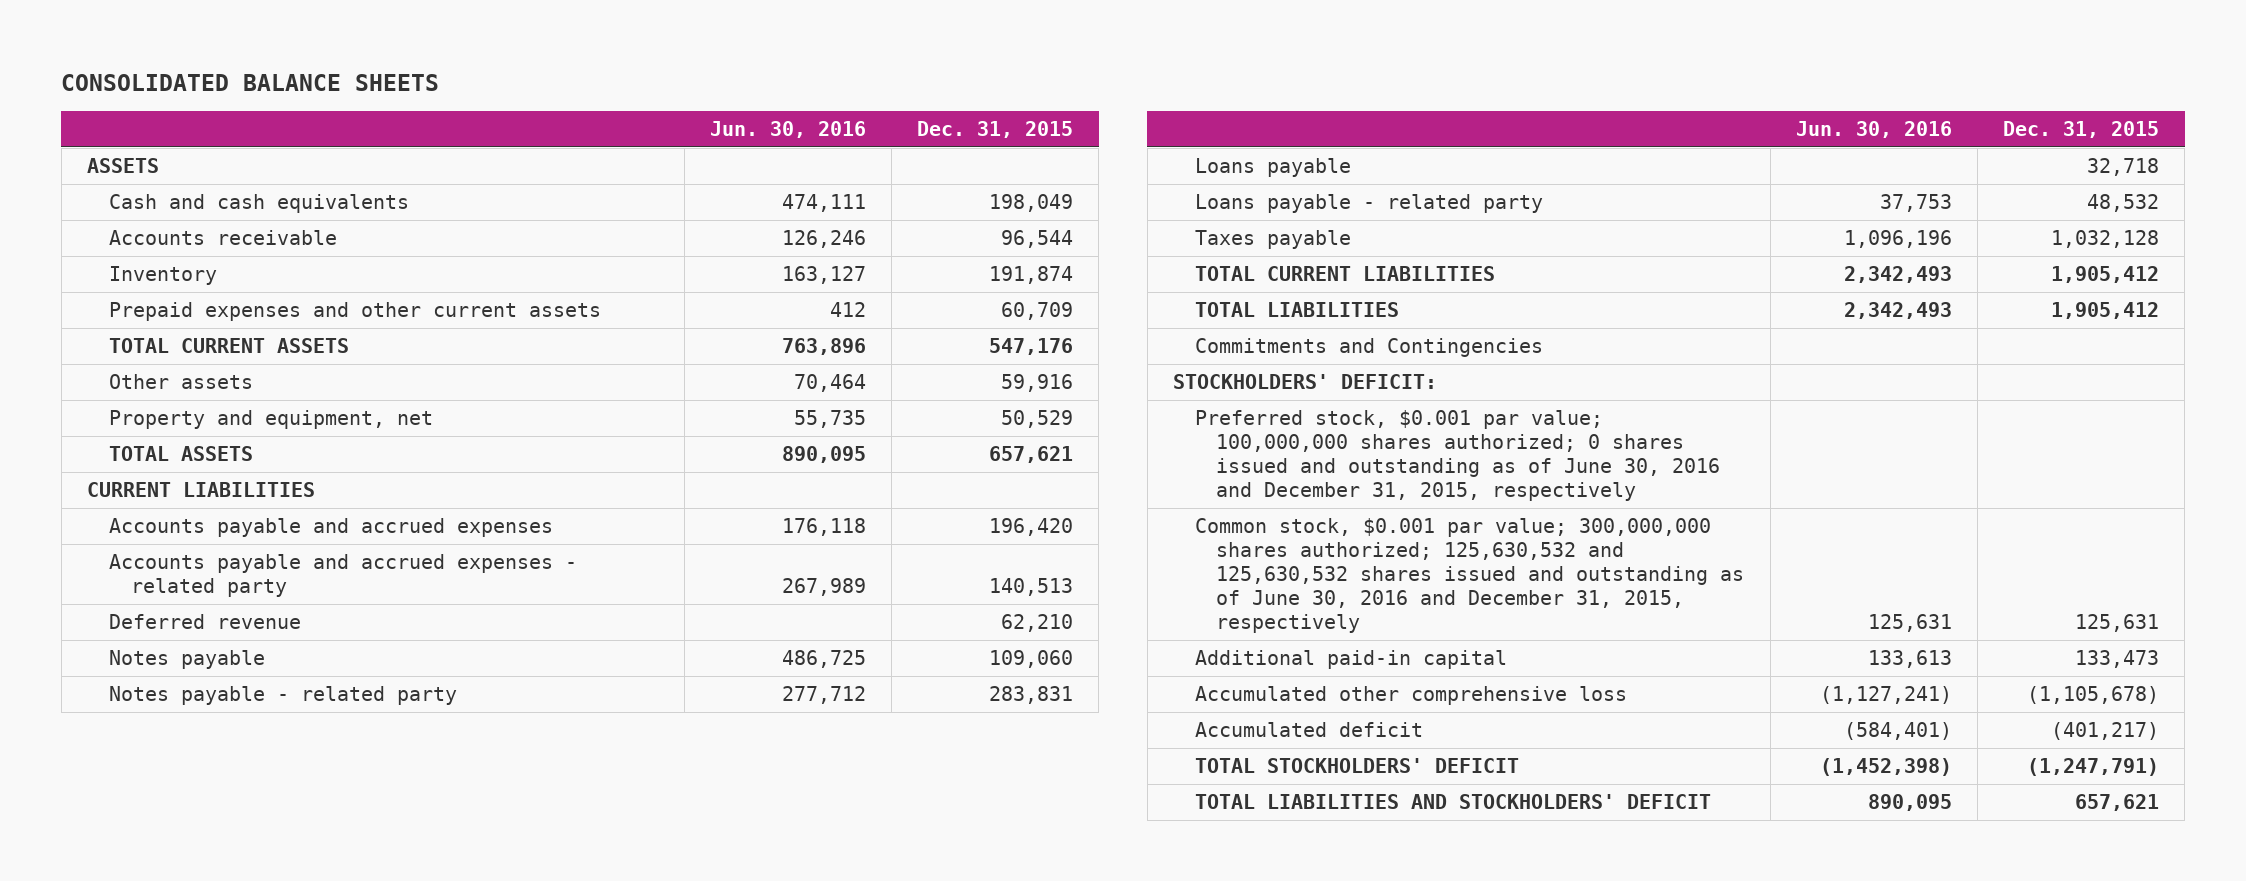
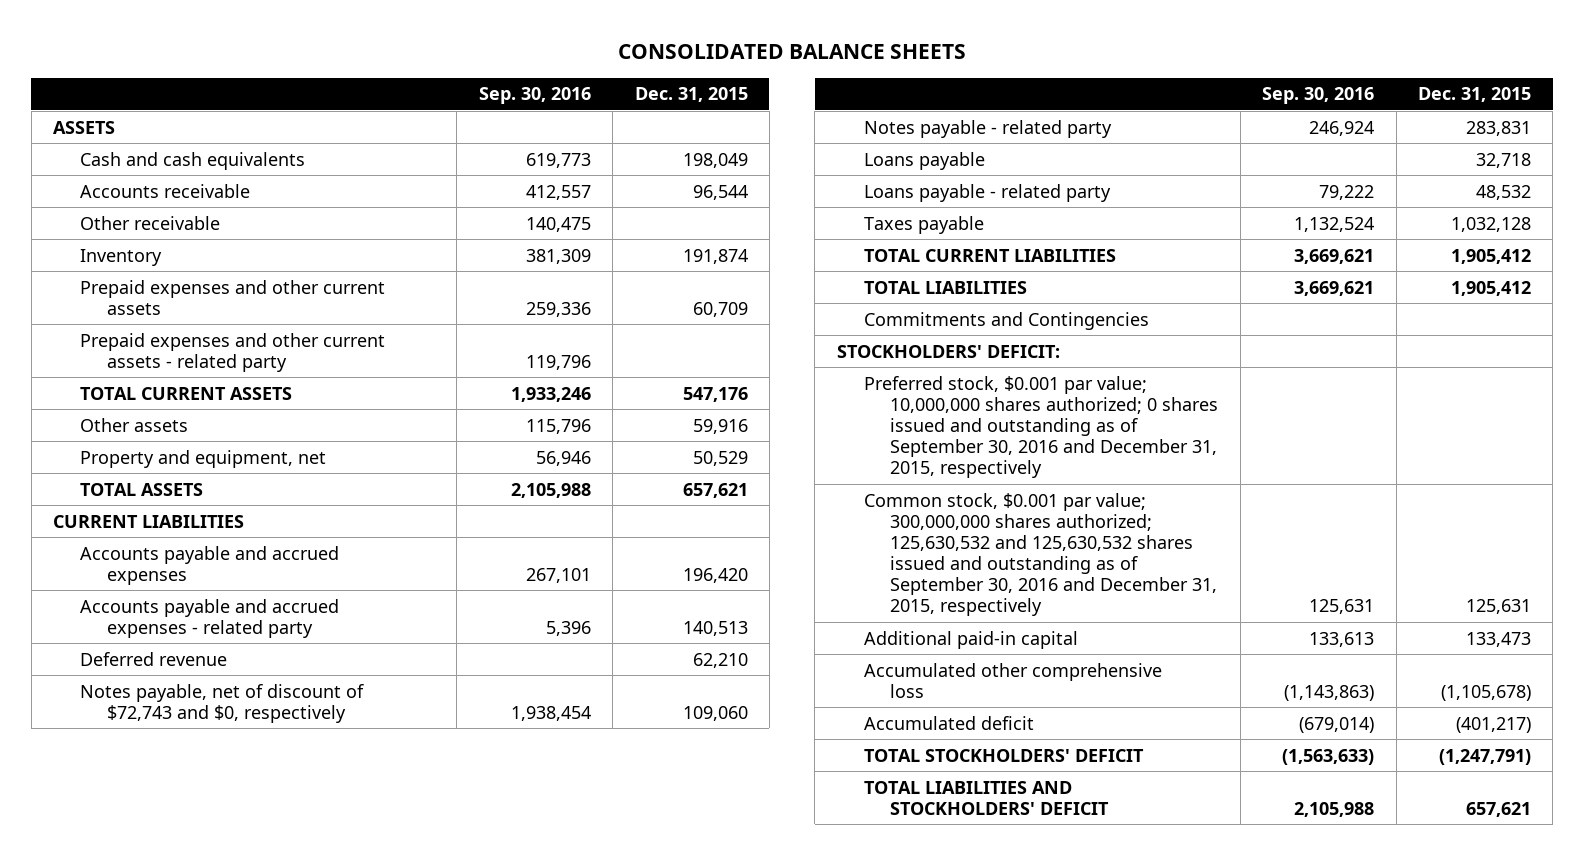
[709,120,866,138] Jun. 30, 2016 -> none
none -> [478,87,591,105] Sep. 30, 2016
none -> [80,215,221,230] Other receivable
none -> [80,332,386,372] Prepaid expenses and other current assets - related party
[108,650,265,670] Notes payable -> [80,683,365,723] Notes payable, net of discount of $72,743 and $0, respectively
[1194,410,1721,501] Preferred stock, $0.001 par value; 100,000,000 shares authorized; 0 shares issued and outstanding as of June 30, 2016 and December 31, 2015, respectively -> [863,375,1219,479] Preferred stock, $0.001 par value; 10,000,000 shares authorized; 0 shares issued and outstanding as of September 30, 2016 and December 31, 2015, respectively
[1194,518,1745,633] Common stock, $0.001 par value; 300,000,000 shares authorized; 125,630,532 and 125,630,532 shares issued and outstanding as of June 30, 2016 and December 31, 2015, respectively -> [863,492,1218,617] Common stock, $0.001 par value; 300,000,000 shares authorized; 125,630,532 and 125,630,532 shares issued and outstanding as of September 30, 2016 and December 31, 2015, respectively

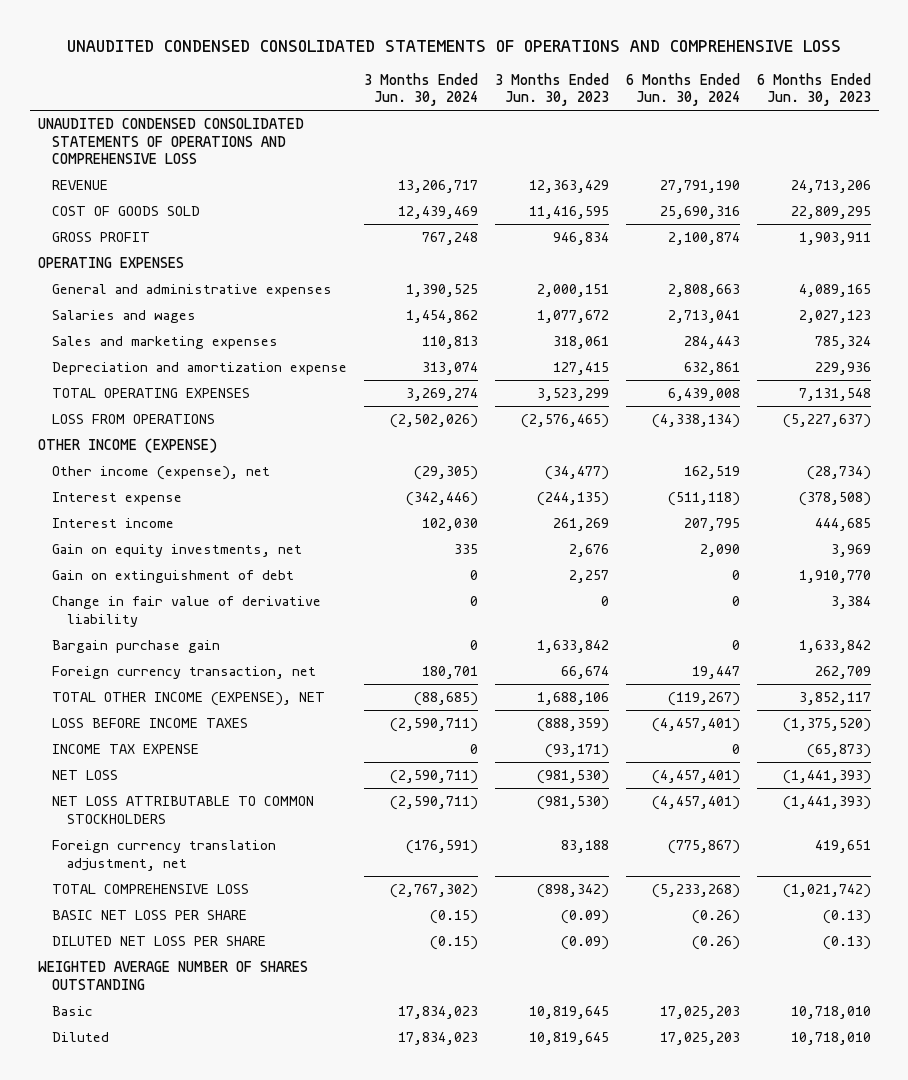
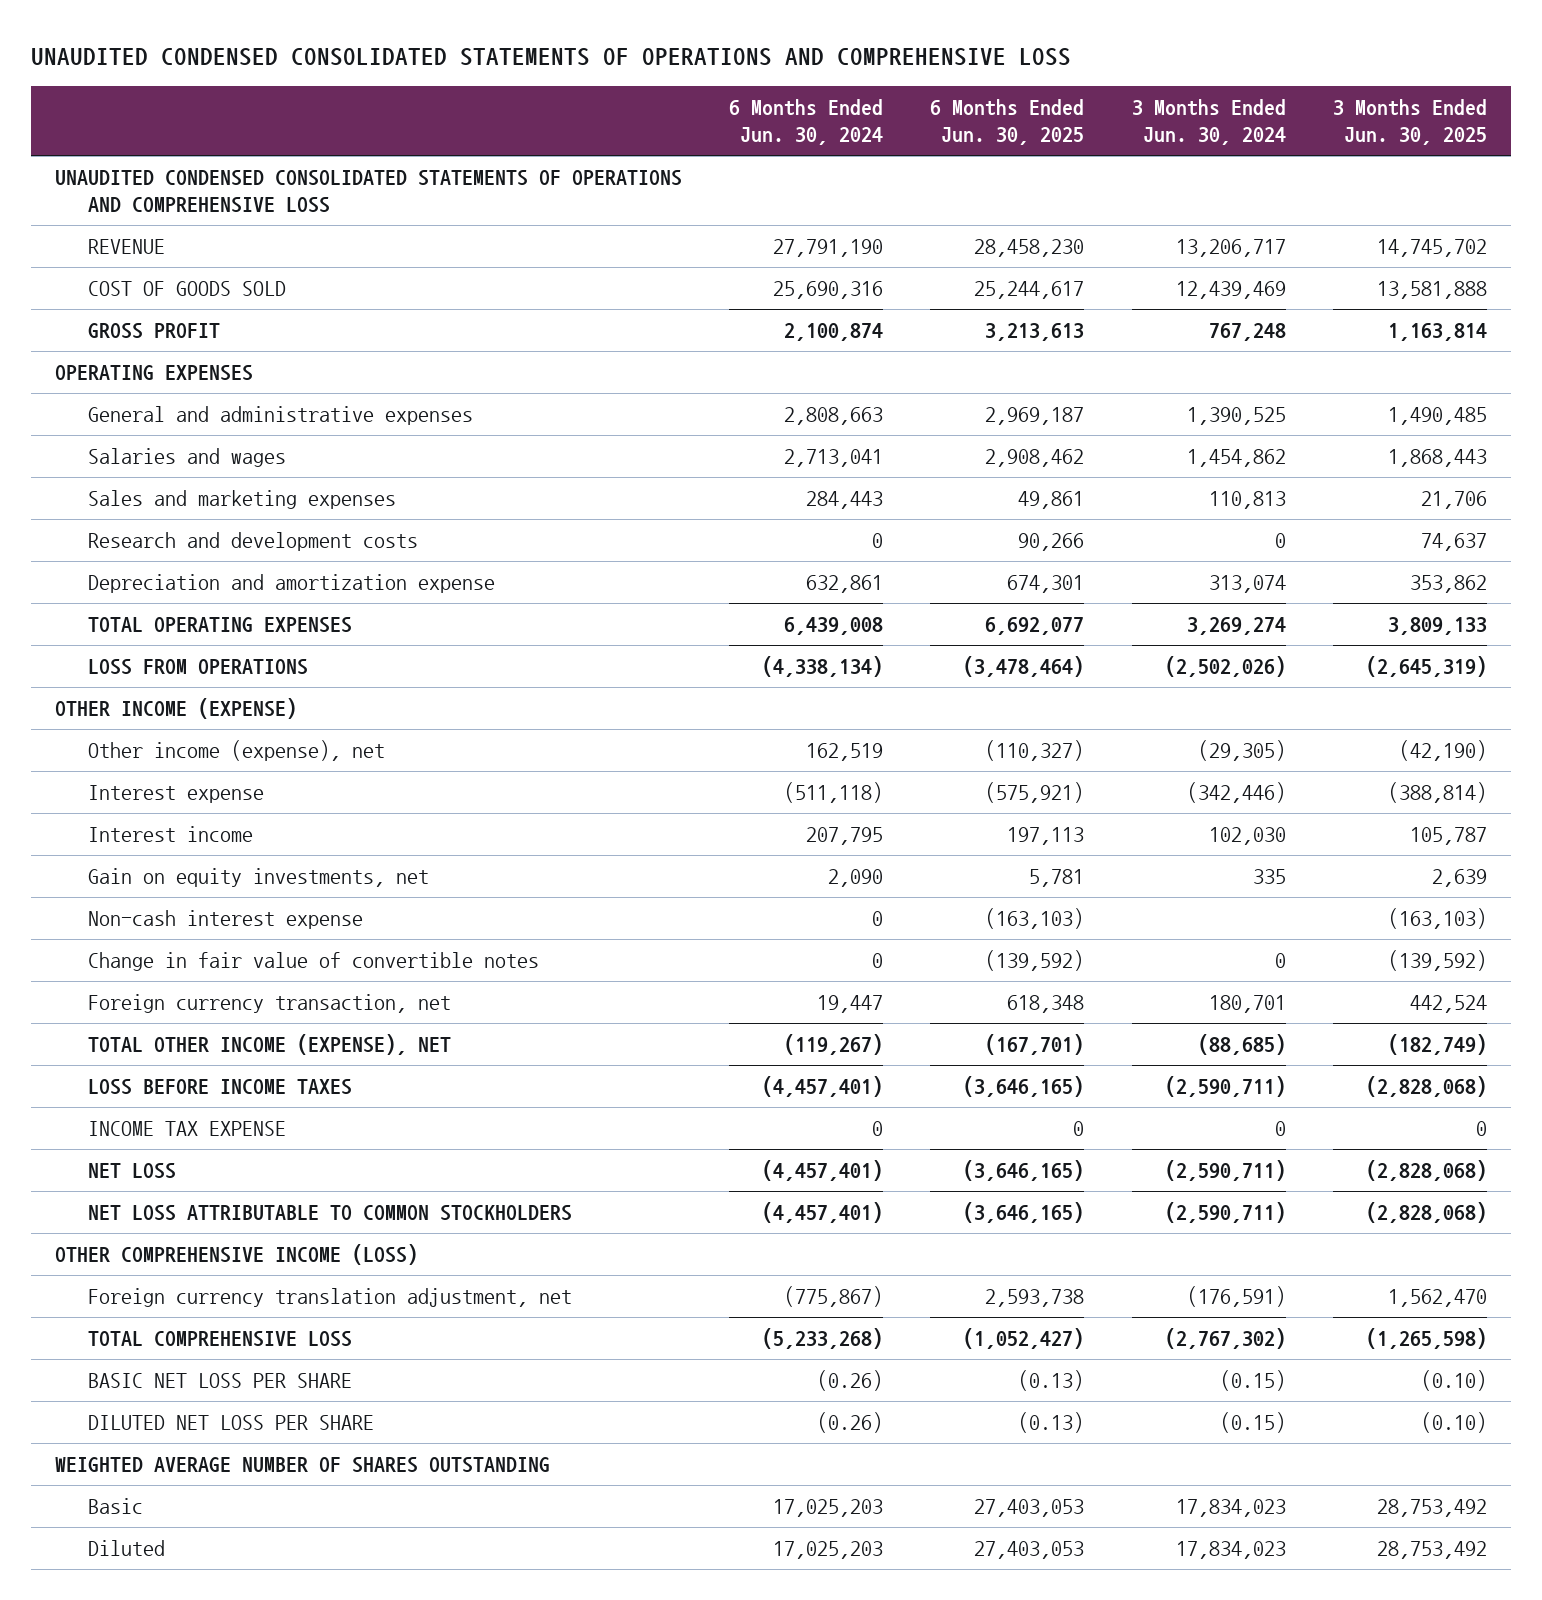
[494,73,609,107] 3 Months Ended Jun. 30, 2023 -> none
[756,73,871,107] 6 Months Ended Jun. 30, 2023 -> none
none -> [930,98,1085,145] 6 Months Ended Jun. 30, 2025
none -> [1333,98,1488,145] 3 Months Ended Jun. 30, 2025
none -> [87,531,418,551] Research and development costs
[52,570,295,584] Gain on extinguishment of debt -> none
[52,640,221,654] Bargain purchase gain -> none
none -> [87,909,363,929] Non-cash interest expense
[52,596,322,627] Change in fair value of derivative liability -> [87,951,539,971] Change in fair value of convertible notes
none -> [54,1243,418,1265] OTHER COMPREHENSIVE INCOME (LOSS)

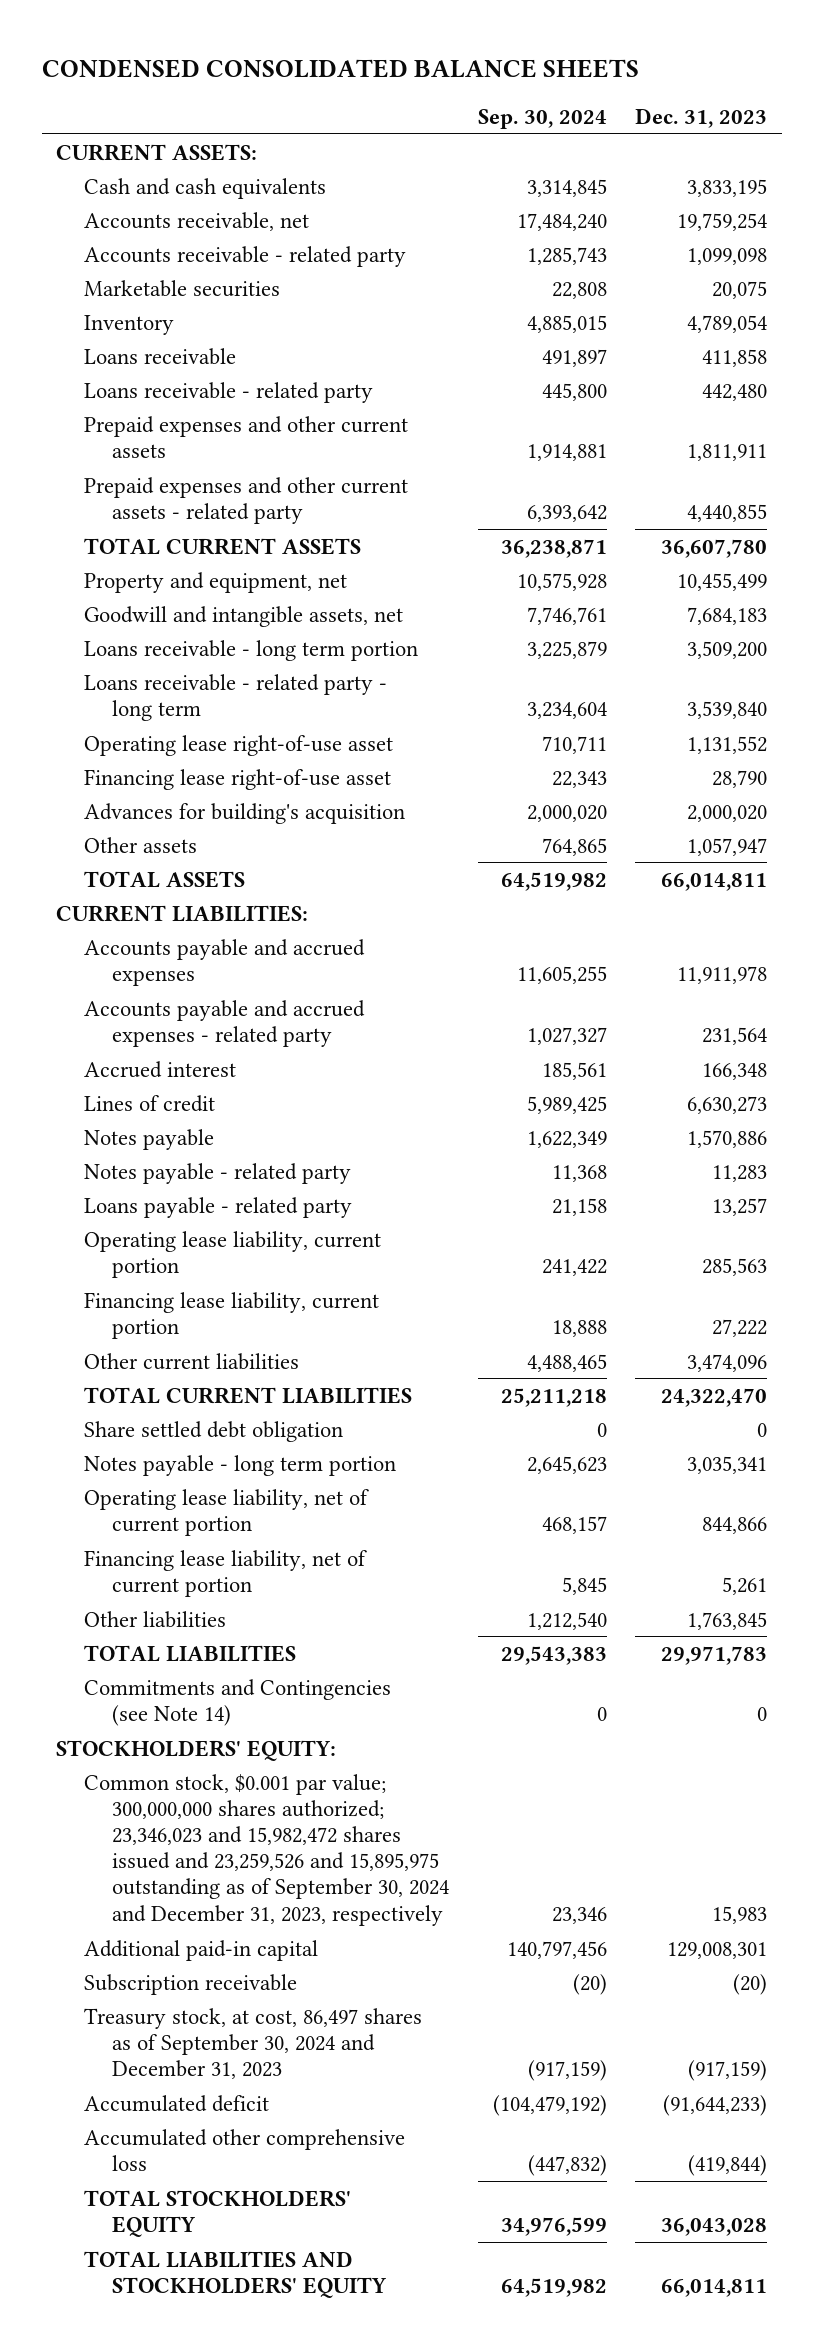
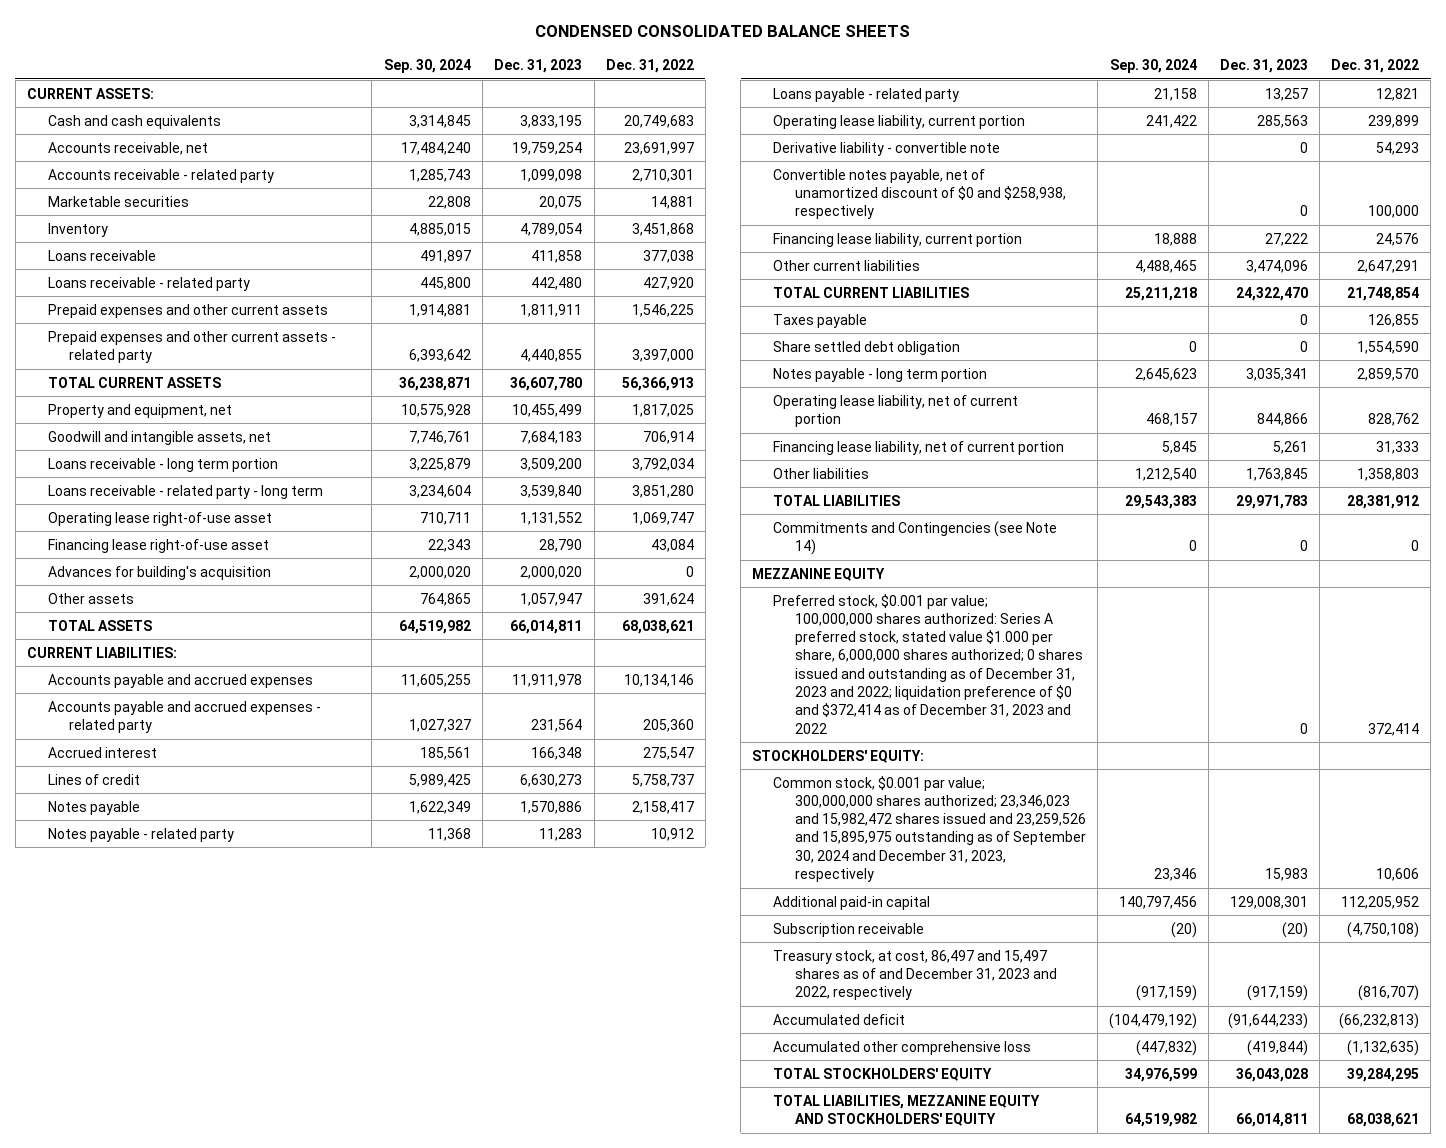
none -> [605,59,694,74] Dec. 31, 2022
none -> [773,141,1001,156] Derivative liability - convertible note
none -> [773,168,1066,220] Convertible notes payable, net of unamortized discount of $0 and $258,938, respectively
none -> [773,313,868,328] Taxes payable
none -> [752,567,886,581] MEZZANINE EQUITY
none -> [773,593,1083,734] Preferred stock, $0.001 par value; 100,000,000 shares authorized: Series A preferred stock, stated value $1.000 per share, 6,000,000 shares authorized; 0 shares issued and outstanding as of December 31, 2023 and 2022; liquidation preference of $0 and $372,414 as of December 31, 2023 and 2022
[84,2007,423,2079] Treasury stock, at cost, 86,497 shares as of September 30, 2024 and December 31, 2023 -> [773,949,1057,1001] Treasury stock, at cost, 86,497 and 15,497 shares as of and December 31, 2023 and 2022, respectively
[84,2250,388,2298] TOTAL LIABILITIES AND STOCKHOLDERS' EQUITY -> [773,1094,1041,1126] TOTAL LIABILITIES, MEZZANINE EQUITY AND STOCKHOLDERS' EQUITY

